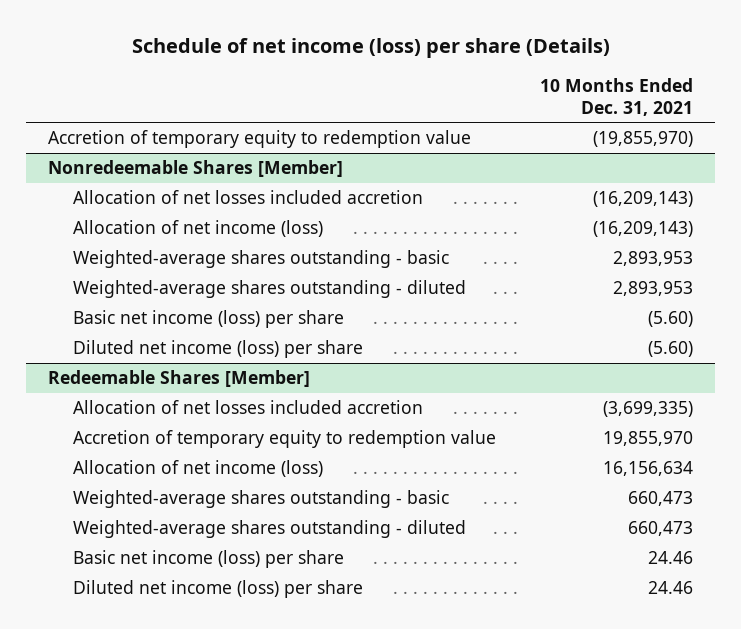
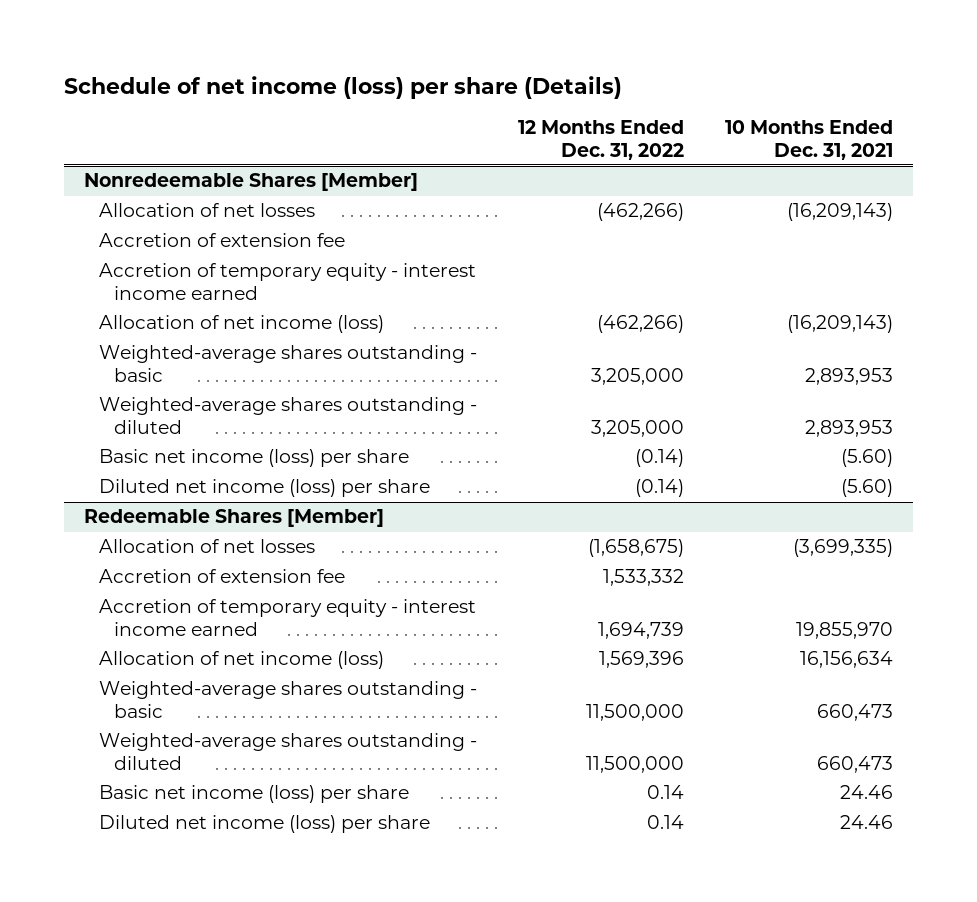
none -> [518,120,685,160] 12 Months Ended Dec. 31, 2022
[48,130,472,149] Accretion of temporary equity to redemption value -> none
[72,190,423,205] Allocation of net losses included accretion -> [99,203,316,218] Allocation of net losses
none -> [99,233,346,248] Accretion of extension fee
none -> [99,263,477,300] Accretion of temporary equity - interest income earned
[72,400,423,415] Allocation of net losses included accretion -> [99,539,316,554] Allocation of net losses
none -> [99,569,346,584] Accretion of extension fee
[72,430,496,449] Accretion of temporary equity to redemption value -> [99,599,477,636] Accretion of temporary equity - interest income earned

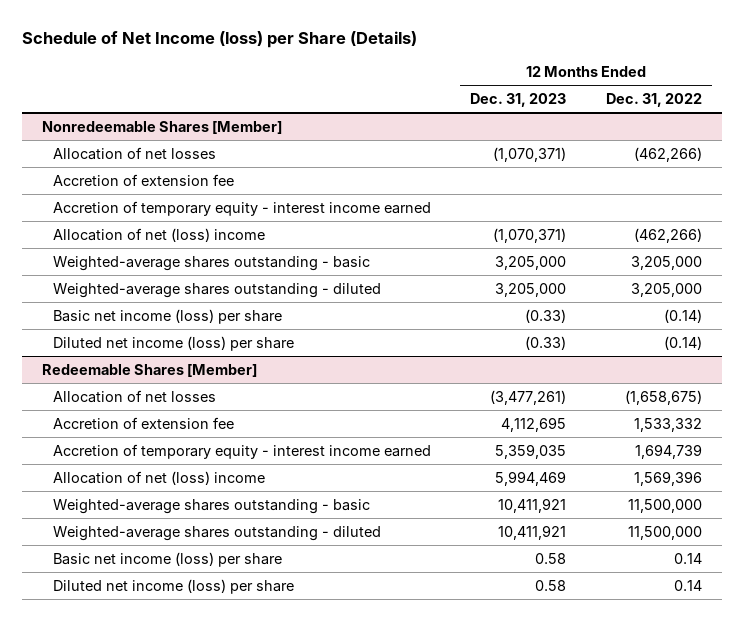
[64,75,623,99] Schedule of net income (loss) per share (Details) -> [21,30,417,48] Schedule of Net Income (loss) per Share (Details)
[724,120,893,160] 10 Months Ended Dec. 31, 2021 -> none
none -> [470,92,567,107] Dec. 31, 2023
[99,315,385,334] Allocation of net income (loss) -> [52,227,265,242] Allocation of net (loss) income
[99,651,385,670] Allocation of net income (loss) -> [52,470,265,485] Allocation of net (loss) income

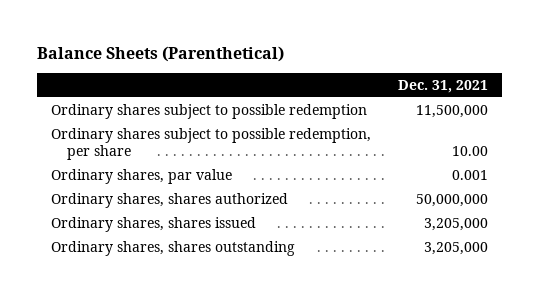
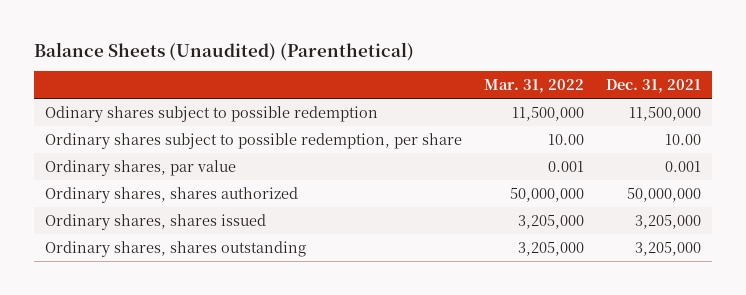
[37,45,285,62] Balance Sheets (Parenthetical) -> [33,41,414,61] Balance Sheets (Unaudited) (Parenthetical)
none -> [483,79,584,94] Mar. 31, 2022
[50,104,367,120] Ordinary shares subject to possible redemption -> [44,105,378,122] Odinary shares subject to possible redemption

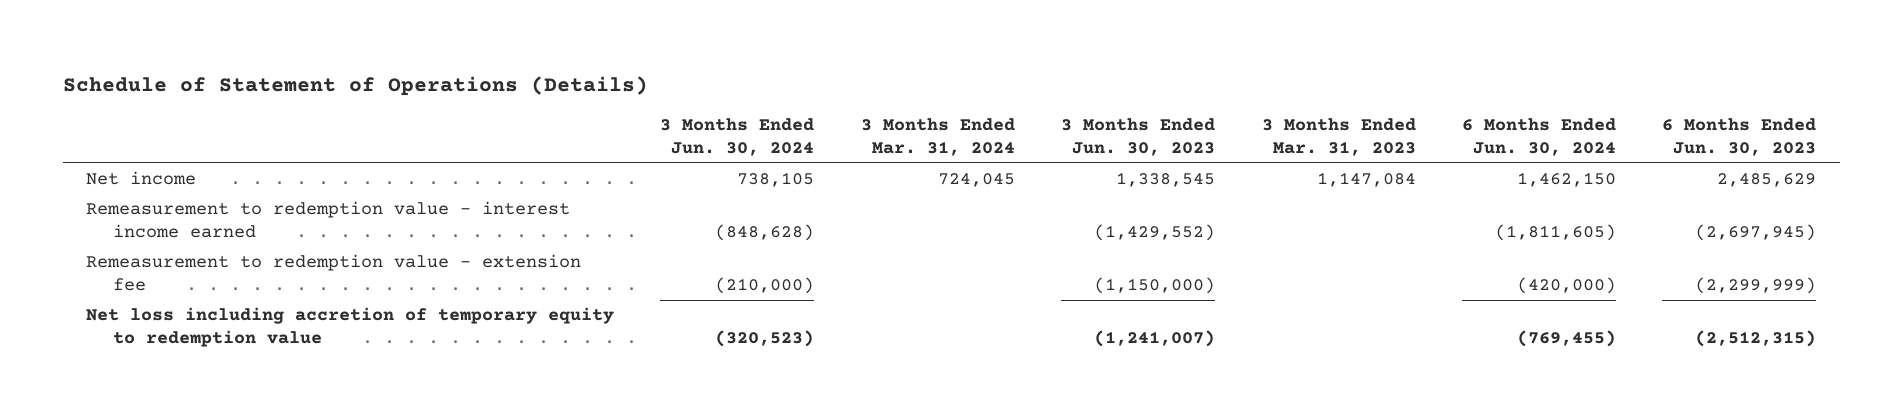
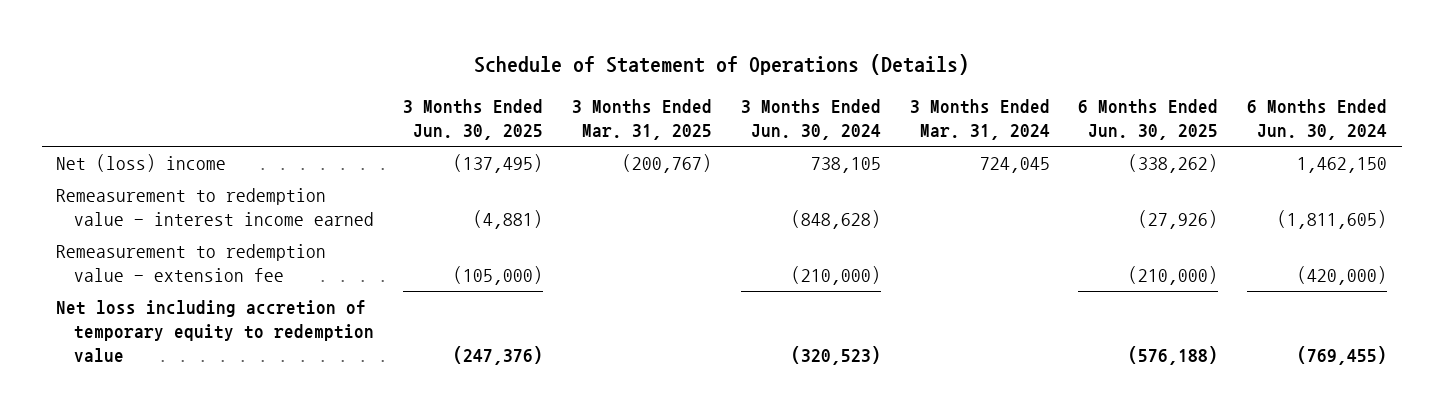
[1061,118,1216,157] 3 Months Ended Jun. 30, 2023 -> none
[1261,118,1416,157] 3 Months Ended Mar. 31, 2023 -> none
[1662,118,1817,157] 6 Months Ended Jun. 30, 2023 -> none
none -> [402,98,543,140] 3 Months Ended Jun. 30, 2025
none -> [571,98,712,140] 3 Months Ended Mar. 31, 2025
none -> [1078,98,1219,140] 6 Months Ended Jun. 30, 2025
[85,171,196,186] Net income -> [56,154,227,173] Net (loss) income

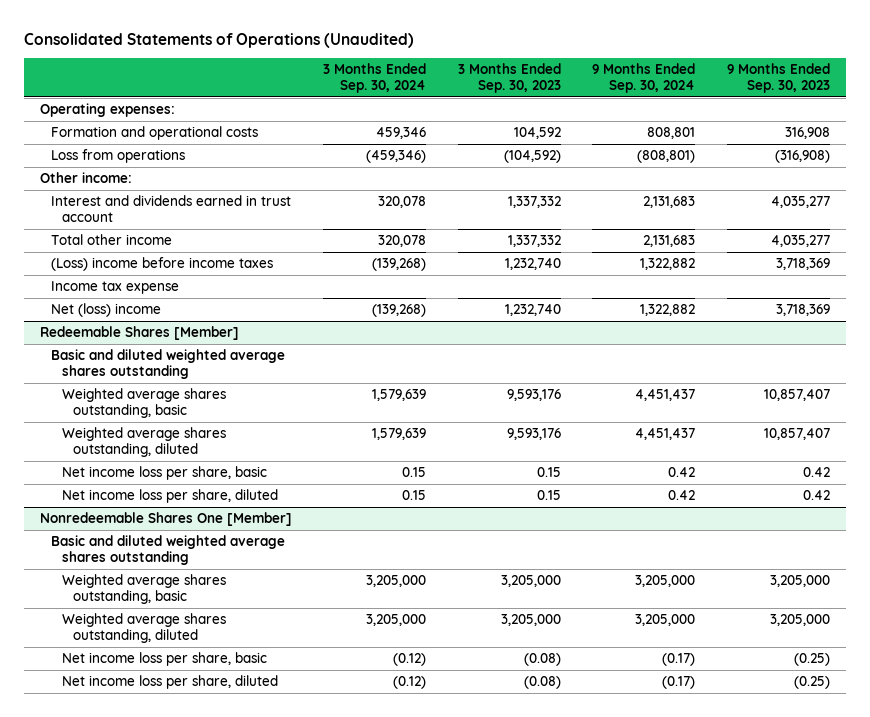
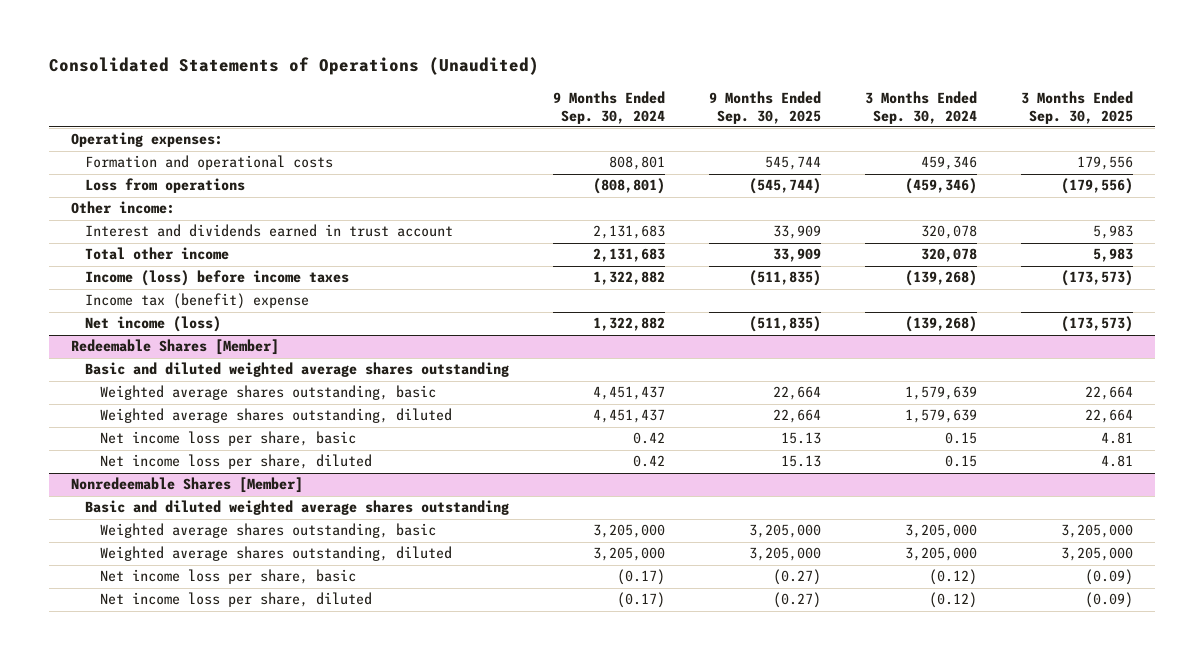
[457,63,561,94] 3 Months Ended Sep. 30, 2023 -> none
[726,63,830,94] 9 Months Ended Sep. 30, 2023 -> none
none -> [708,90,821,124] 9 Months Ended Sep. 30, 2025
none -> [1020,90,1133,124] 3 Months Ended Sep. 30, 2025
[50,257,273,272] (Loss) income before income taxes -> [85,270,350,287] Income (loss) before income taxes
[50,281,179,295] Income tax expense -> [85,293,310,310] Income tax (benefit) expense
[50,303,161,318] Net (loss) income -> [85,316,222,333] Net income (loss)
[39,512,292,527] Nonredeemable Shares One [Member] -> [70,477,303,494] Nonredeemable Shares [Member]

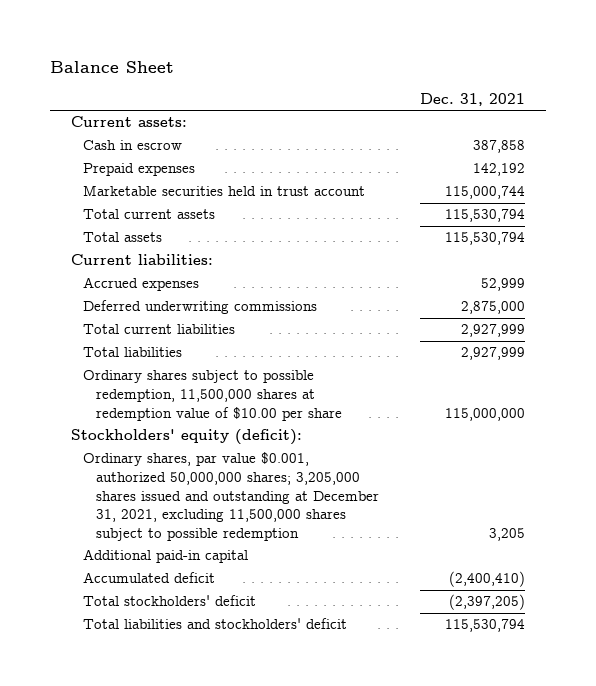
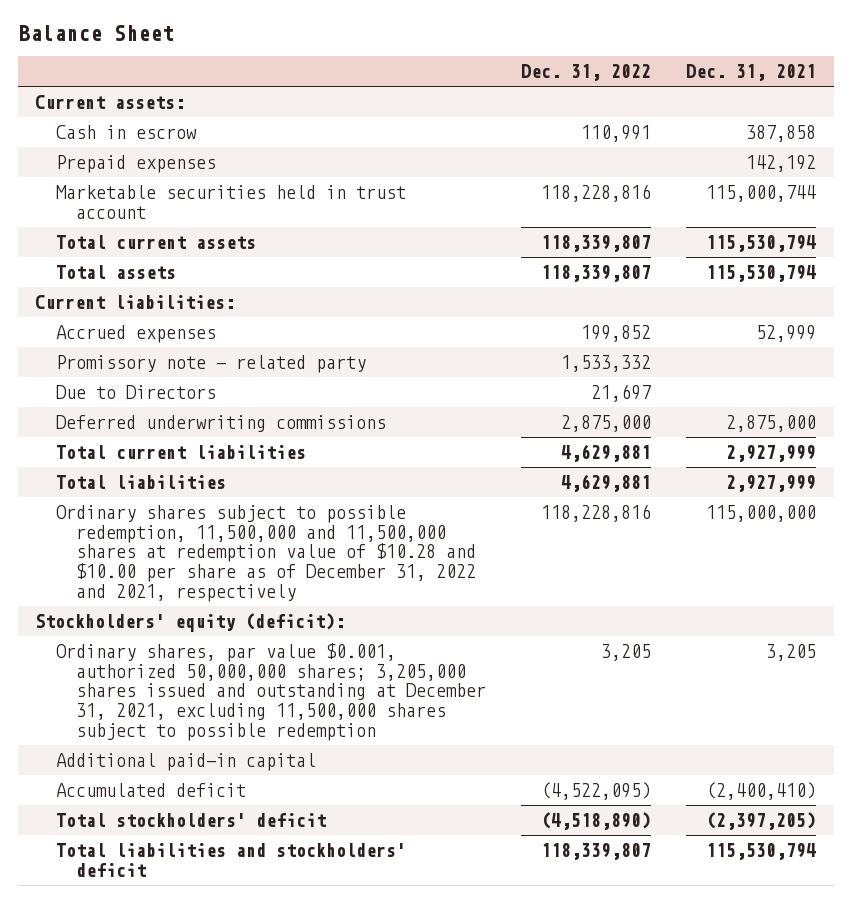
none -> [521,64,652,82] Dec. 31, 2022
none -> [55,354,366,373] Promissory note - related party
none -> [55,384,216,399] Due to Directors
[83,370,342,421] Ordinary shares subject to possible redemption, 11,500,000 shares at redemption value of $10.00 per share -> [55,504,477,602] Ordinary shares subject to possible redemption, 11,500,000 and 11,500,000 shares at redemption value of $10.28 and $10.00 per share as of December 31, 2022 and 2021, respectively

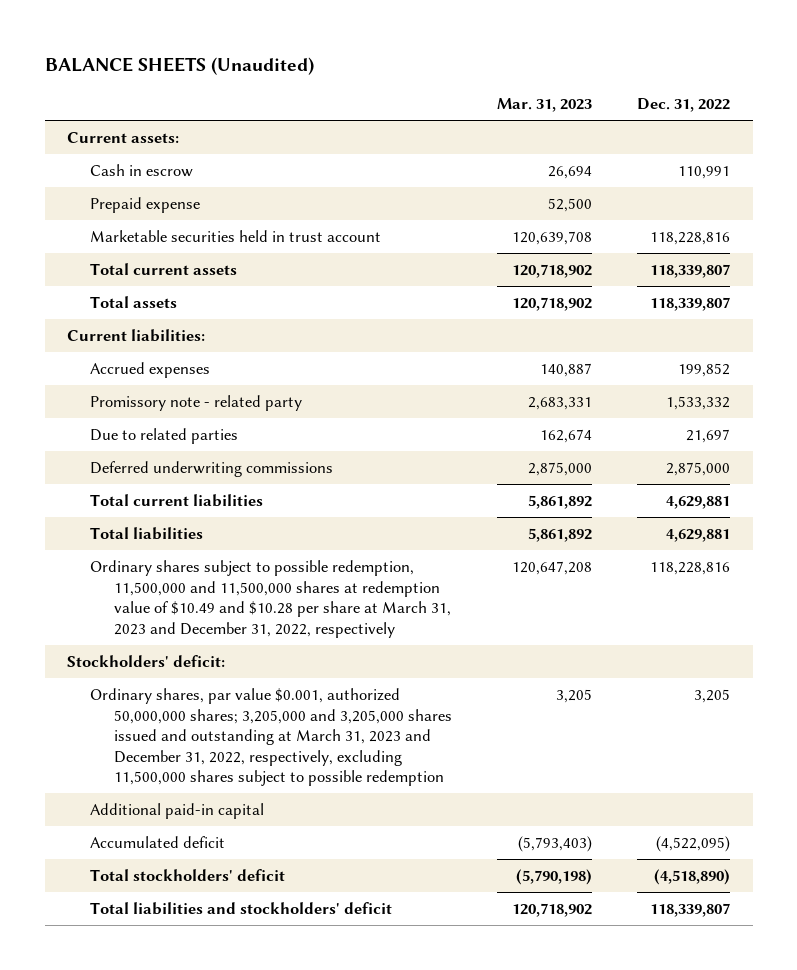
[17,25,174,42] Balance Sheet -> [44,56,314,75] BALANCE SHEETS (Unaudited)
[686,64,817,82] Dec. 31, 2021 -> none
none -> [496,98,592,113] Mar. 31, 2023
[55,154,216,173] Prepaid expenses -> none
none -> [90,196,201,213] Prepaid expense
[55,384,216,399] Due to Directors -> [90,427,239,444] Due to related parties
[55,504,477,602] Ordinary shares subject to possible redemption, 11,500,000 and 11,500,000 shares at redemption value of $10.28 and $10.00 per share as of December 31, 2022 and 2021, respectively -> [90,559,451,638] Ordinary shares subject to possible redemption, 11,500,000 and 11,500,000 shares at redemption value of $10.49 and $10.28 per share at March 31, 2023 and December 31, 2022, respectively
[35,612,346,632] Stockholders' equity (deficit): -> [67,654,226,667] Stockholders' deficit:
[55,642,487,741] Ordinary shares, par value $0.001, authorized 50,000,000 shares; 3,205,000 shares issued and outstanding at December 31, 2021, excluding 11,500,000 shares subject to possible redemption -> [90,687,452,787] Ordinary shares, par value $0.001, authorized 50,000,000 shares; 3,205,000 and 3,205,000 shares issued and outstanding at March 31, 2023 and December 31, 2022, respectively, excluding 11,500,000 shares subject to possible redemption

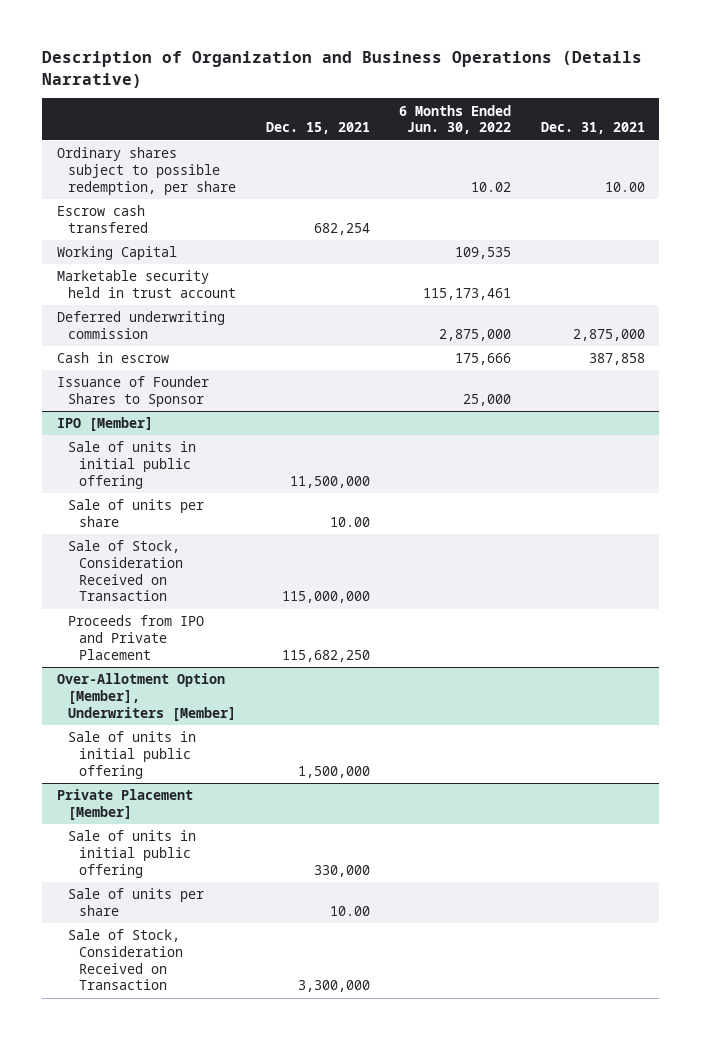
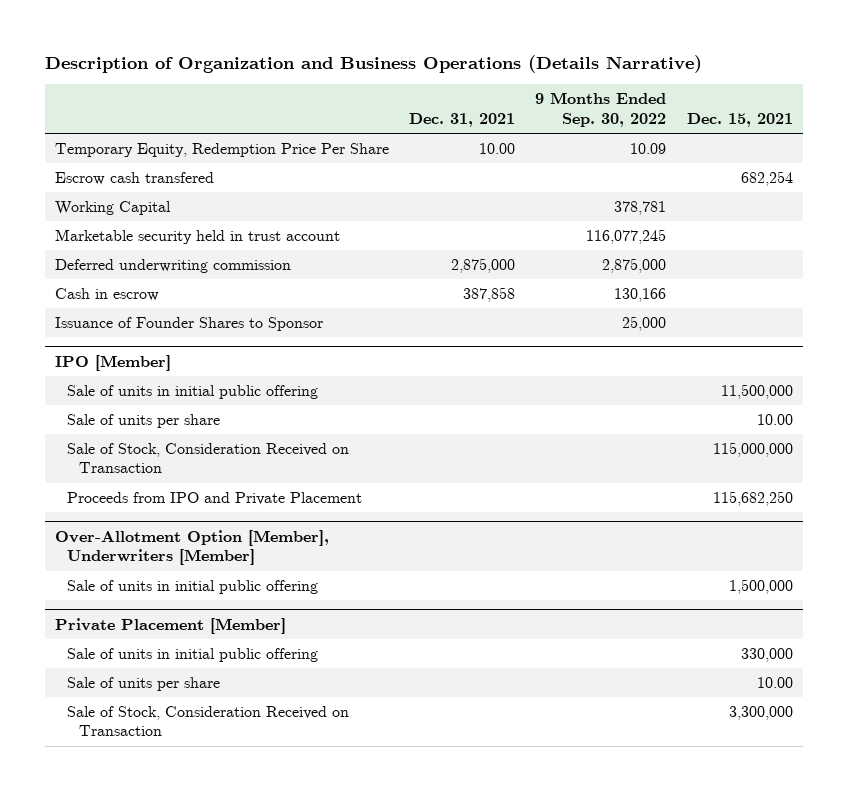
[399,104,512,135] 6 Months Ended Jun. 30, 2022 -> none
none -> [535,92,667,127] 9 Months Ended Sep. 30, 2022
[56,147,237,195] Ordinary shares subject to possible redemption, per share -> [55,143,390,158] Temporary Equity, Redemption Price Per Share

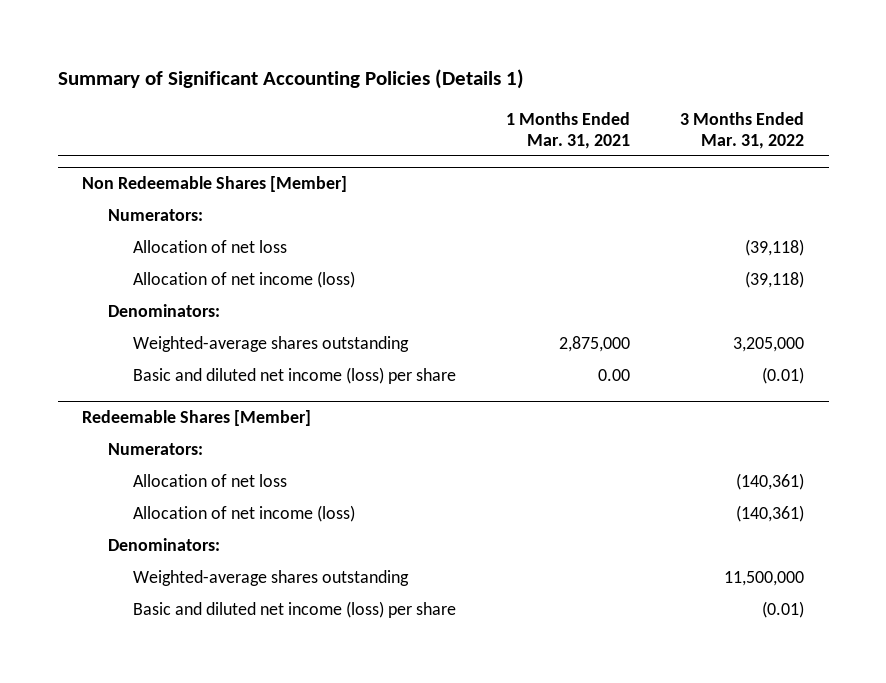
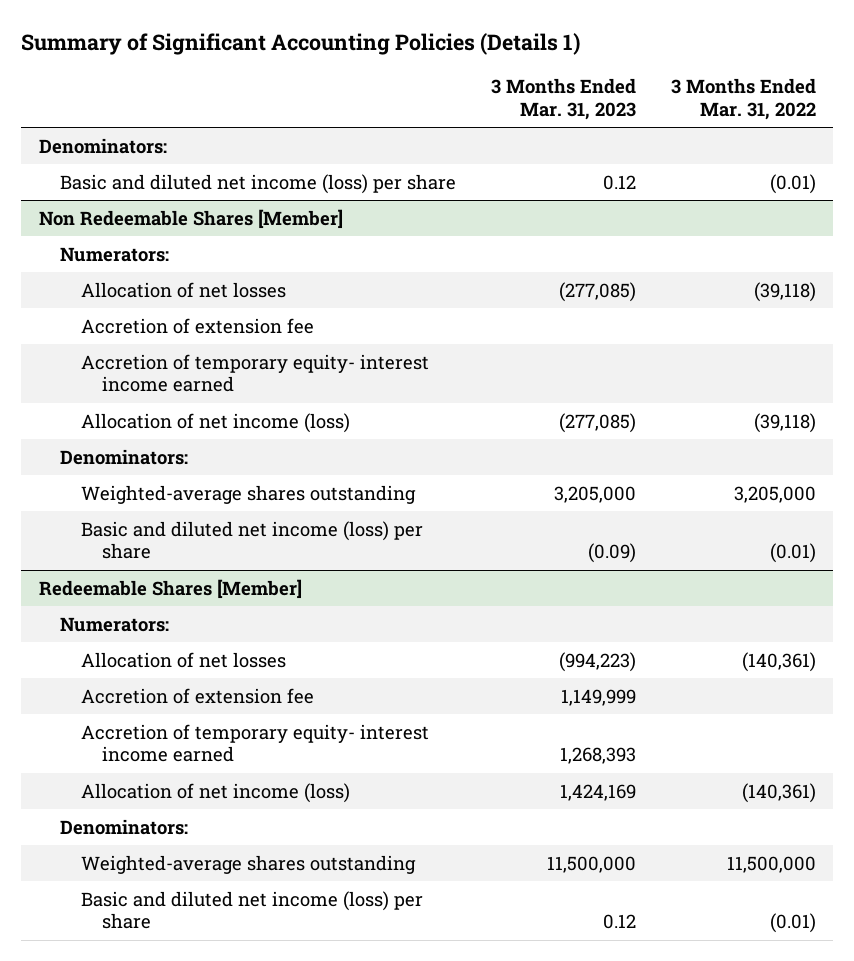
[505,111,630,149] 1 Months Ended Mar. 31, 2021 -> none
none -> [490,78,636,120] 3 Months Ended Mar. 31, 2023
none -> [38,137,167,154] Denominators:
none -> [59,173,456,194] Basic and diluted net income (loss) per share
[133,239,288,253] Allocation of net loss -> [81,281,287,298] Allocation of net losses
none -> [81,317,315,334] Accretion of extension fee
none -> [81,353,430,393] Accretion of temporary equity- interest income earned
[133,473,288,487] Allocation of net loss -> [81,651,287,668] Allocation of net losses
none -> [81,687,315,704] Accretion of extension fee
none -> [81,723,430,763] Accretion of temporary equity- interest income earned

